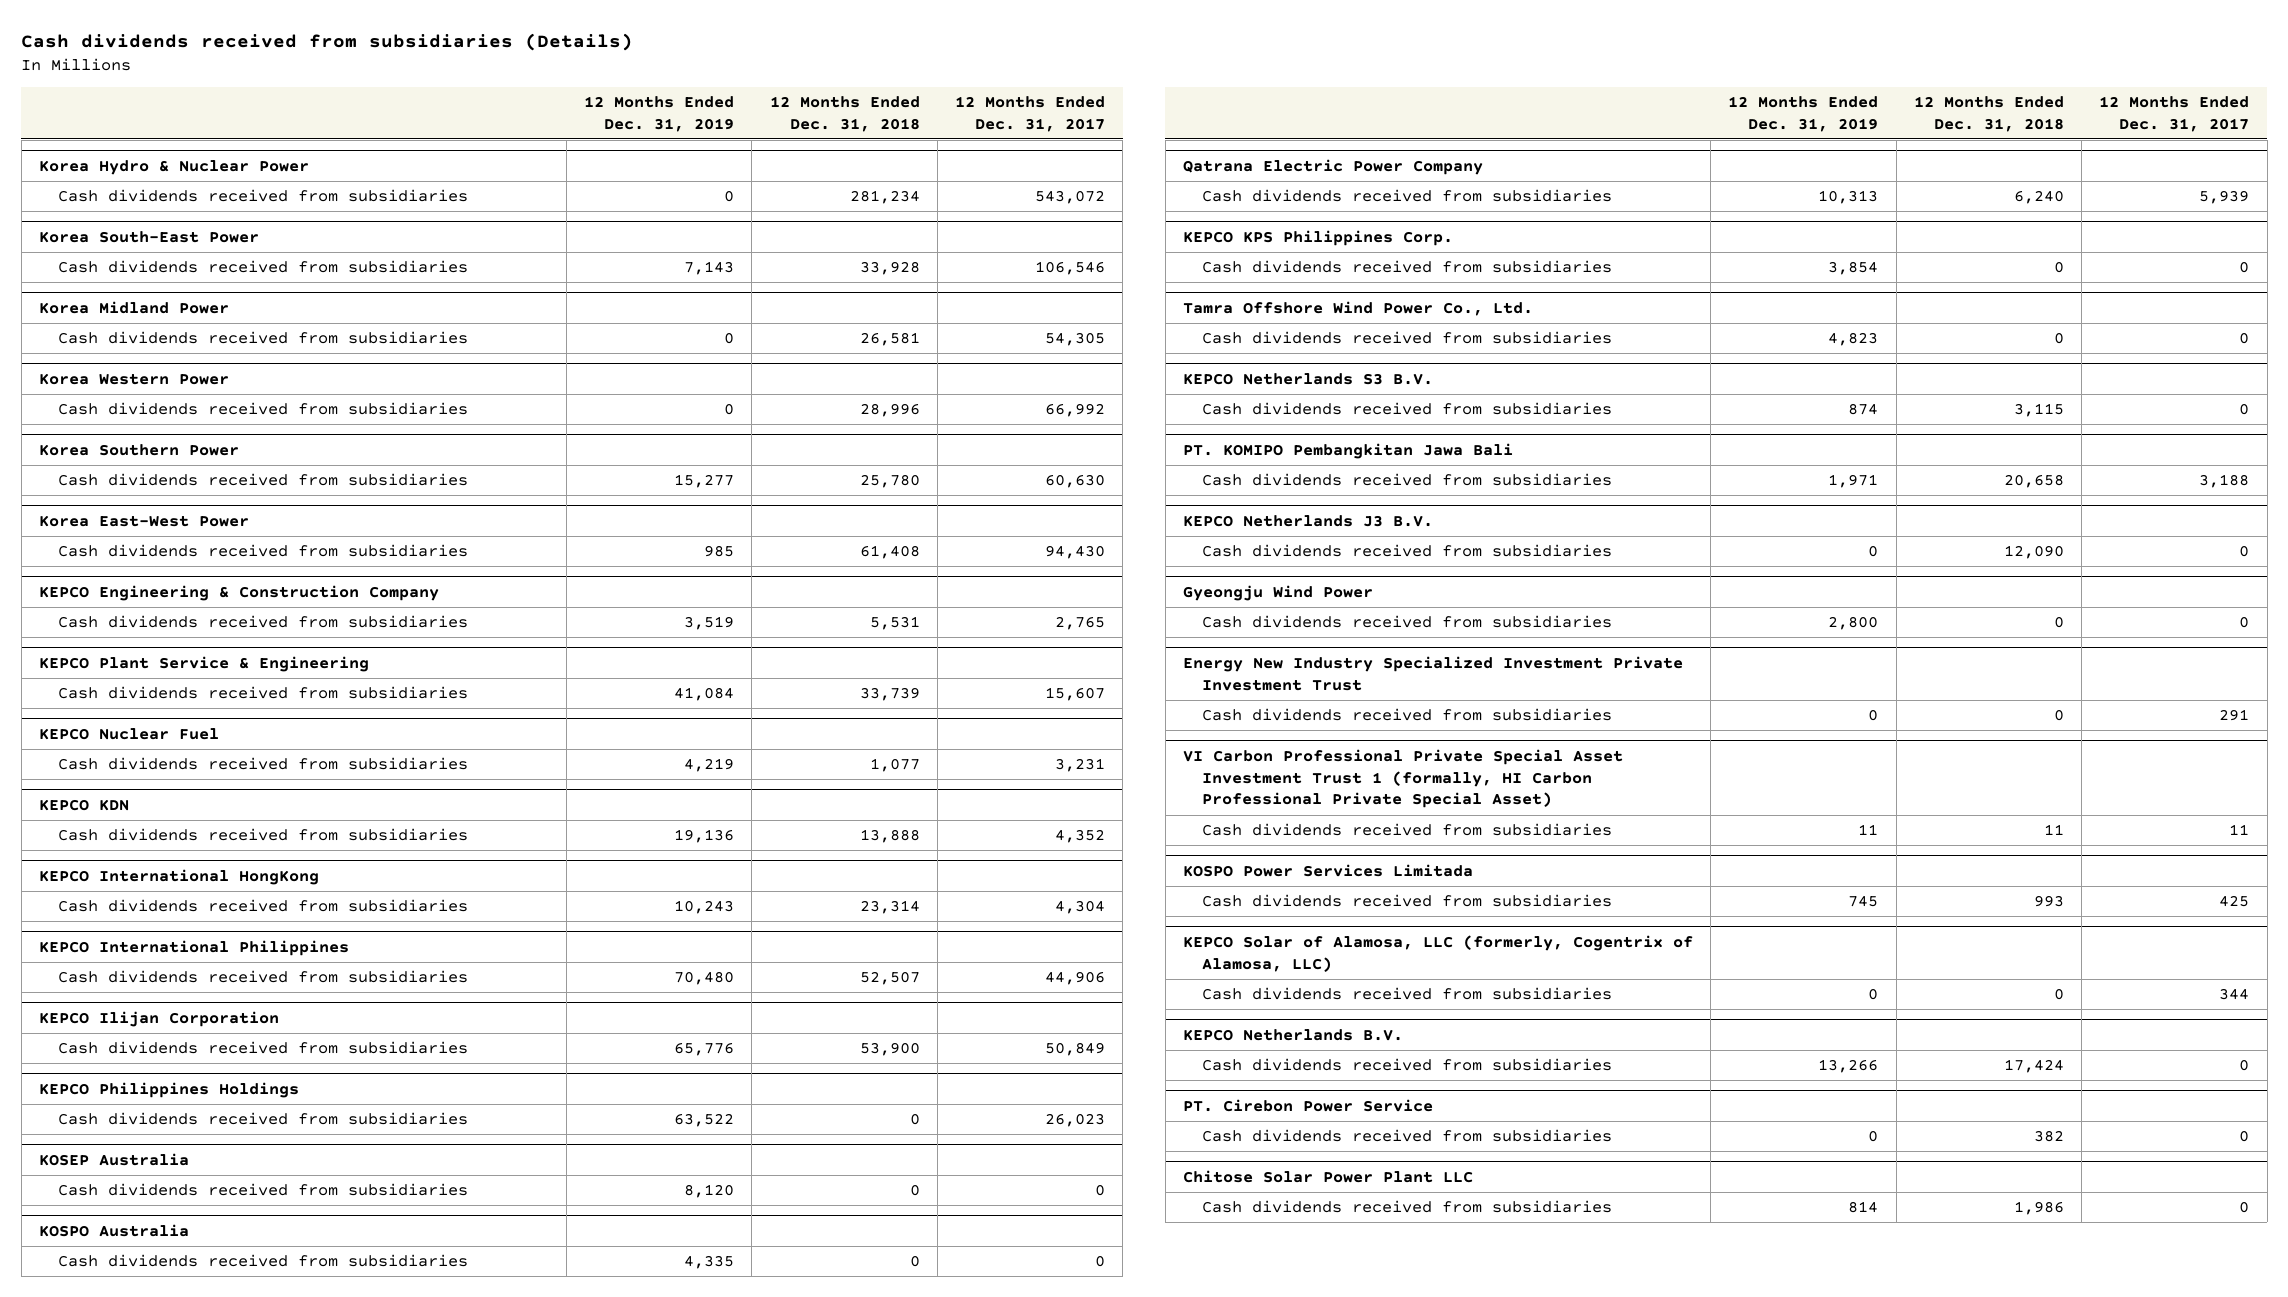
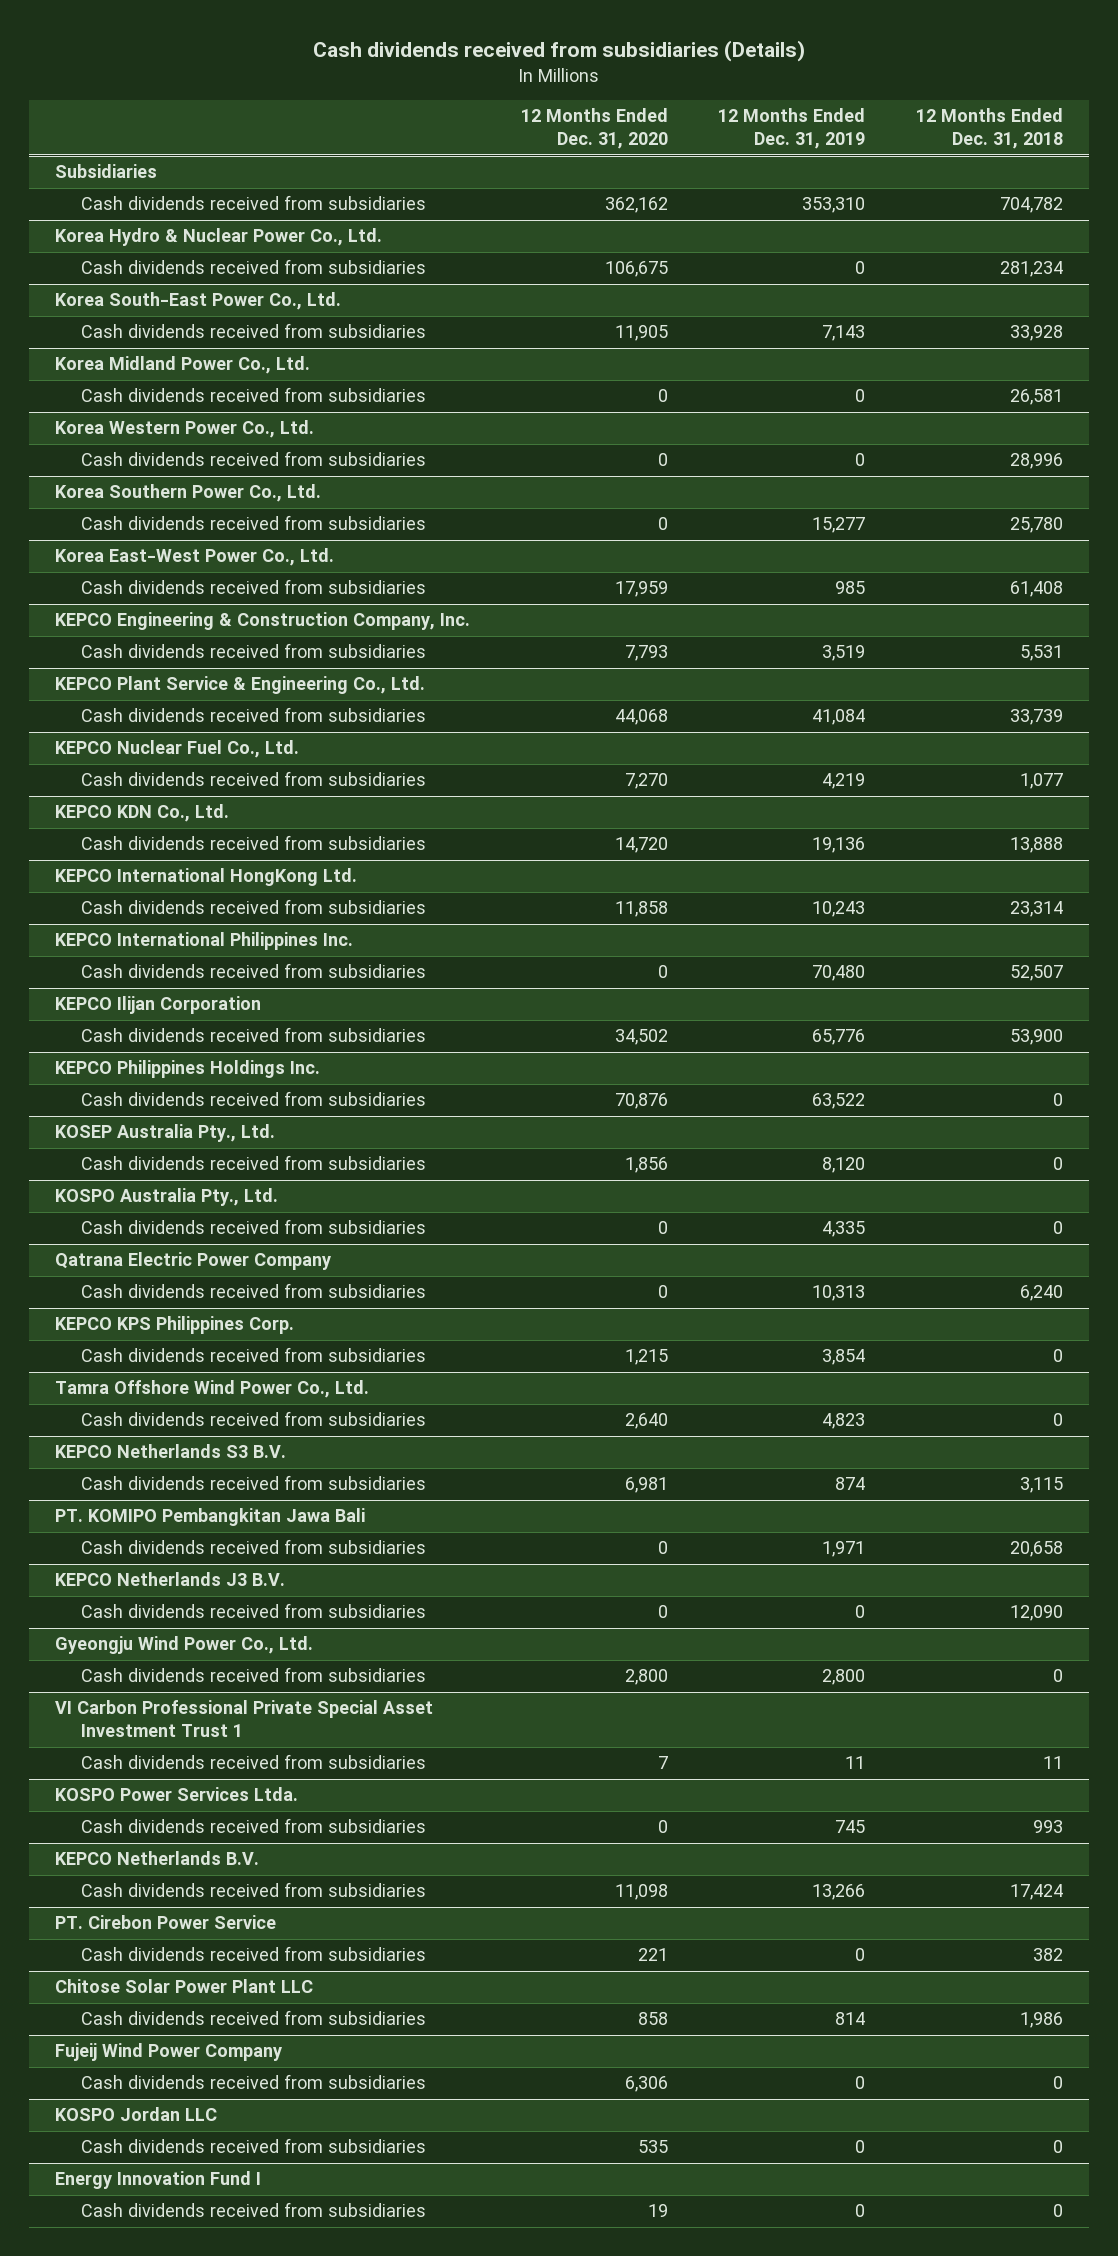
[955,96,1106,132] 12 Months Ended Dec. 31, 2017 -> none
none -> [520,108,668,149] 12 Months Ended Dec. 31, 2020
none -> [54,164,157,179] Subsidiaries
none -> [81,195,427,211] Cash dividends received from subsidiaries
[38,159,309,175] Korea Hydro & Nuclear Power -> [54,228,382,247] Korea Hydro & Nuclear Power Co., Ltd.
[38,230,259,243] Korea South-East Power -> [54,292,341,311] Korea South-East Power Co., Ltd.
[38,300,229,314] Korea Midland Power -> [54,356,310,375] Korea Midland Power Co., Ltd.
[38,372,229,385] Korea Western Power -> [54,420,314,439] Korea Western Power Co., Ltd.
[38,443,239,456] Korea Southern Power -> [54,484,321,503] Korea Southern Power Co., Ltd.
[38,514,249,527] Korea East-West Power -> [54,548,334,567] Korea East-West Power Co., Ltd.
[38,584,439,601] KEPCO Engineering & Construction Company -> [54,612,470,631] KEPCO Engineering & Construction Company, Inc.
[38,655,369,672] KEPCO Plant Service & Engineering -> [54,676,425,695] KEPCO Plant Service & Engineering Co., Ltd.
[38,727,219,740] KEPCO Nuclear Fuel -> [54,740,299,759] KEPCO Nuclear Fuel Co., Ltd.
[38,798,129,811] KEPCO KDN -> [54,804,229,823] KEPCO KDN Co., Ltd.
[38,868,319,885] KEPCO International HongKong -> [54,868,357,887] KEPCO International HongKong Ltd.
[38,939,349,956] KEPCO International Philippines -> [54,932,353,951] KEPCO International Philippines Inc.
[38,1081,299,1098] KEPCO Philippines Holdings -> [54,1060,320,1079] KEPCO Philippines Holdings Inc.
[38,1152,189,1166] KOSEP Australia -> [54,1124,275,1143] KOSEP Australia Pty., Ltd.
[38,1223,189,1237] KOSPO Australia -> [54,1188,278,1207] KOSPO Australia Pty., Ltd.
[1182,584,1373,601] Gyeongju Wind Power -> [54,1636,313,1655] Gyeongju Wind Power Co., Ltd.
[1182,655,1683,691] Energy New Industry Specialized Investment Private Investment Trust -> none
[1202,708,1613,722] Cash dividends received from subsidiaries -> none
[1182,748,1623,809] VI Carbon Professional Private Special Asset Investment Trust 1 (formally, HI Carbon Professional Private Special Asset) -> [54,1700,433,1738] VI Carbon Professional Private Special Asset Investment Trust 1
[1182,863,1473,877] KOSPO Power Services Limitada -> [54,1787,298,1802] KOSPO Power Services Ltda.
[1182,934,1693,972] KEPCO Solar of Alamosa, LLC (formerly, Cogentrix of Alamosa, LLC) -> none
[1202,987,1613,1001] Cash dividends received from subsidiaries -> none
none -> [54,2043,282,2062] Fujeij Wind Power Company
none -> [81,2074,427,2090] Cash dividends received from subsidiaries
none -> [54,2107,217,2122] KOSPO Jordan LLC
none -> [81,2138,427,2154] Cash dividends received from subsidiaries
none -> [54,2171,261,2190] Energy Innovation Fund I
none -> [81,2202,427,2218] Cash dividends received from subsidiaries

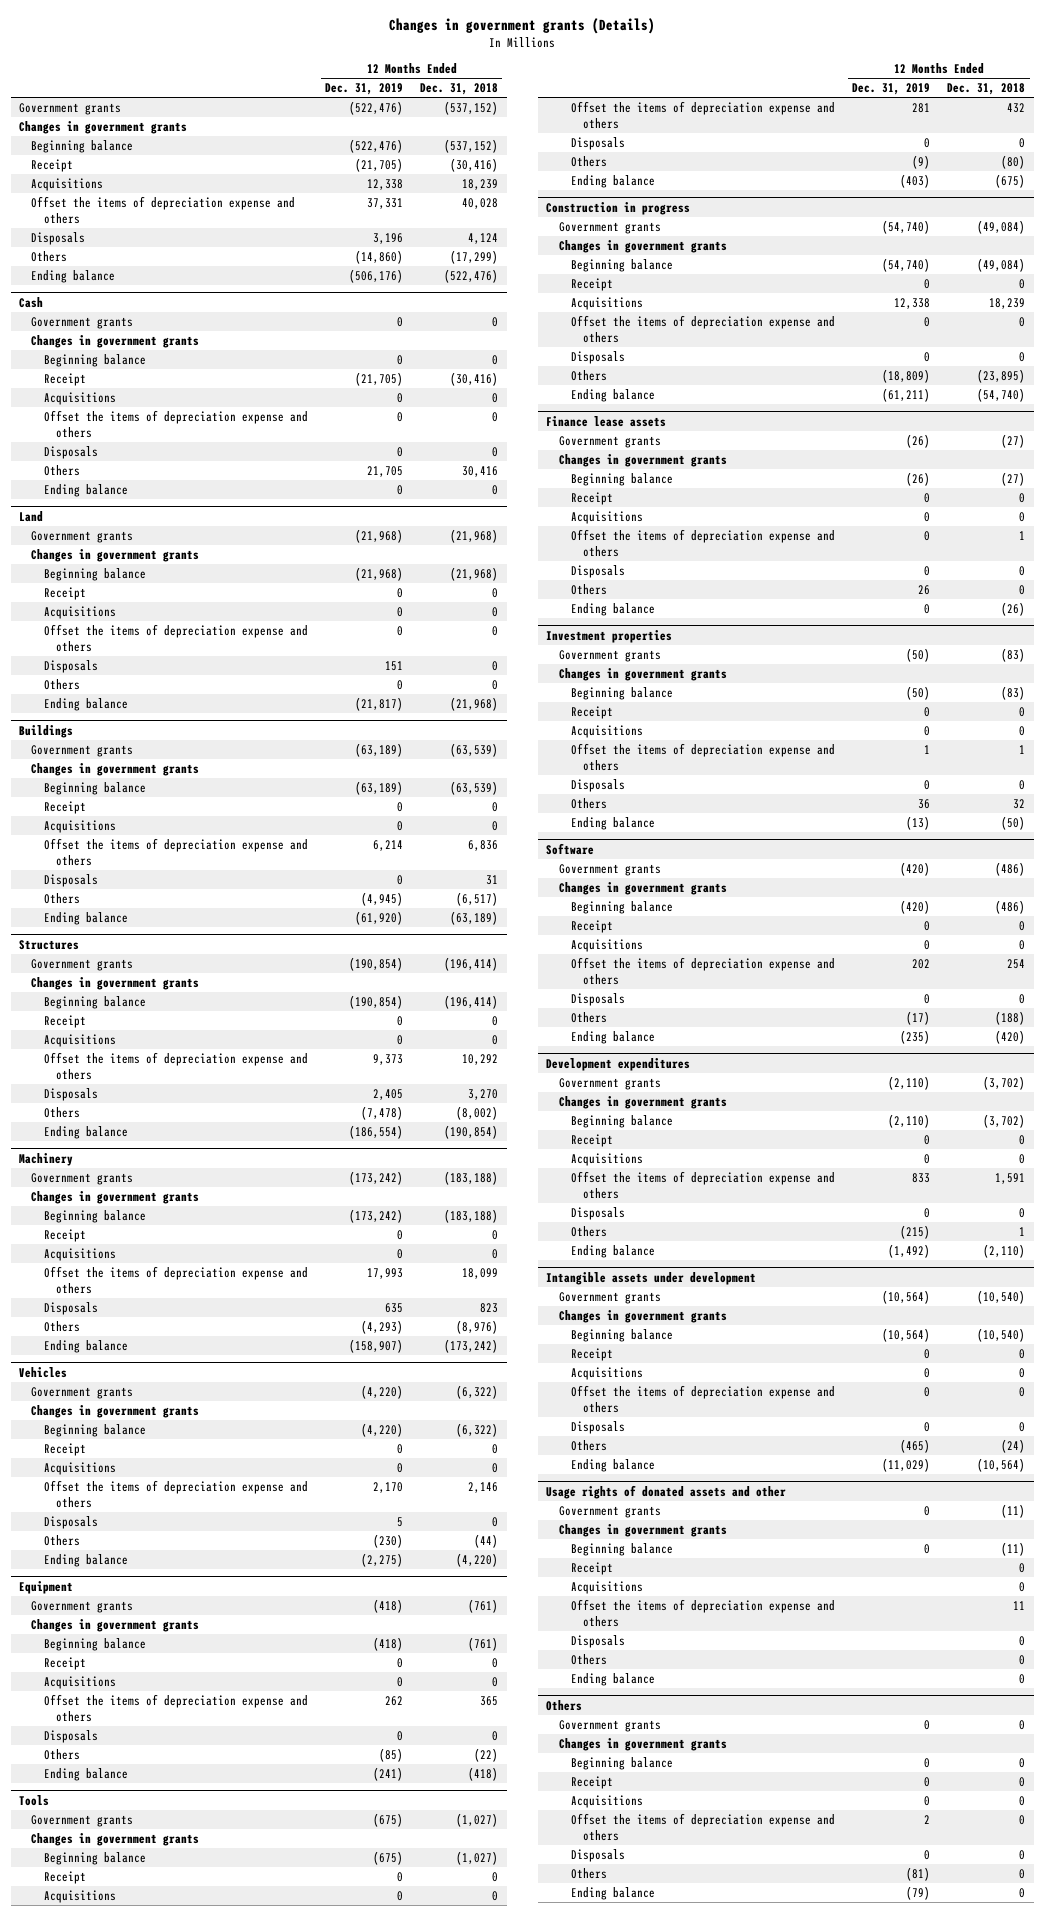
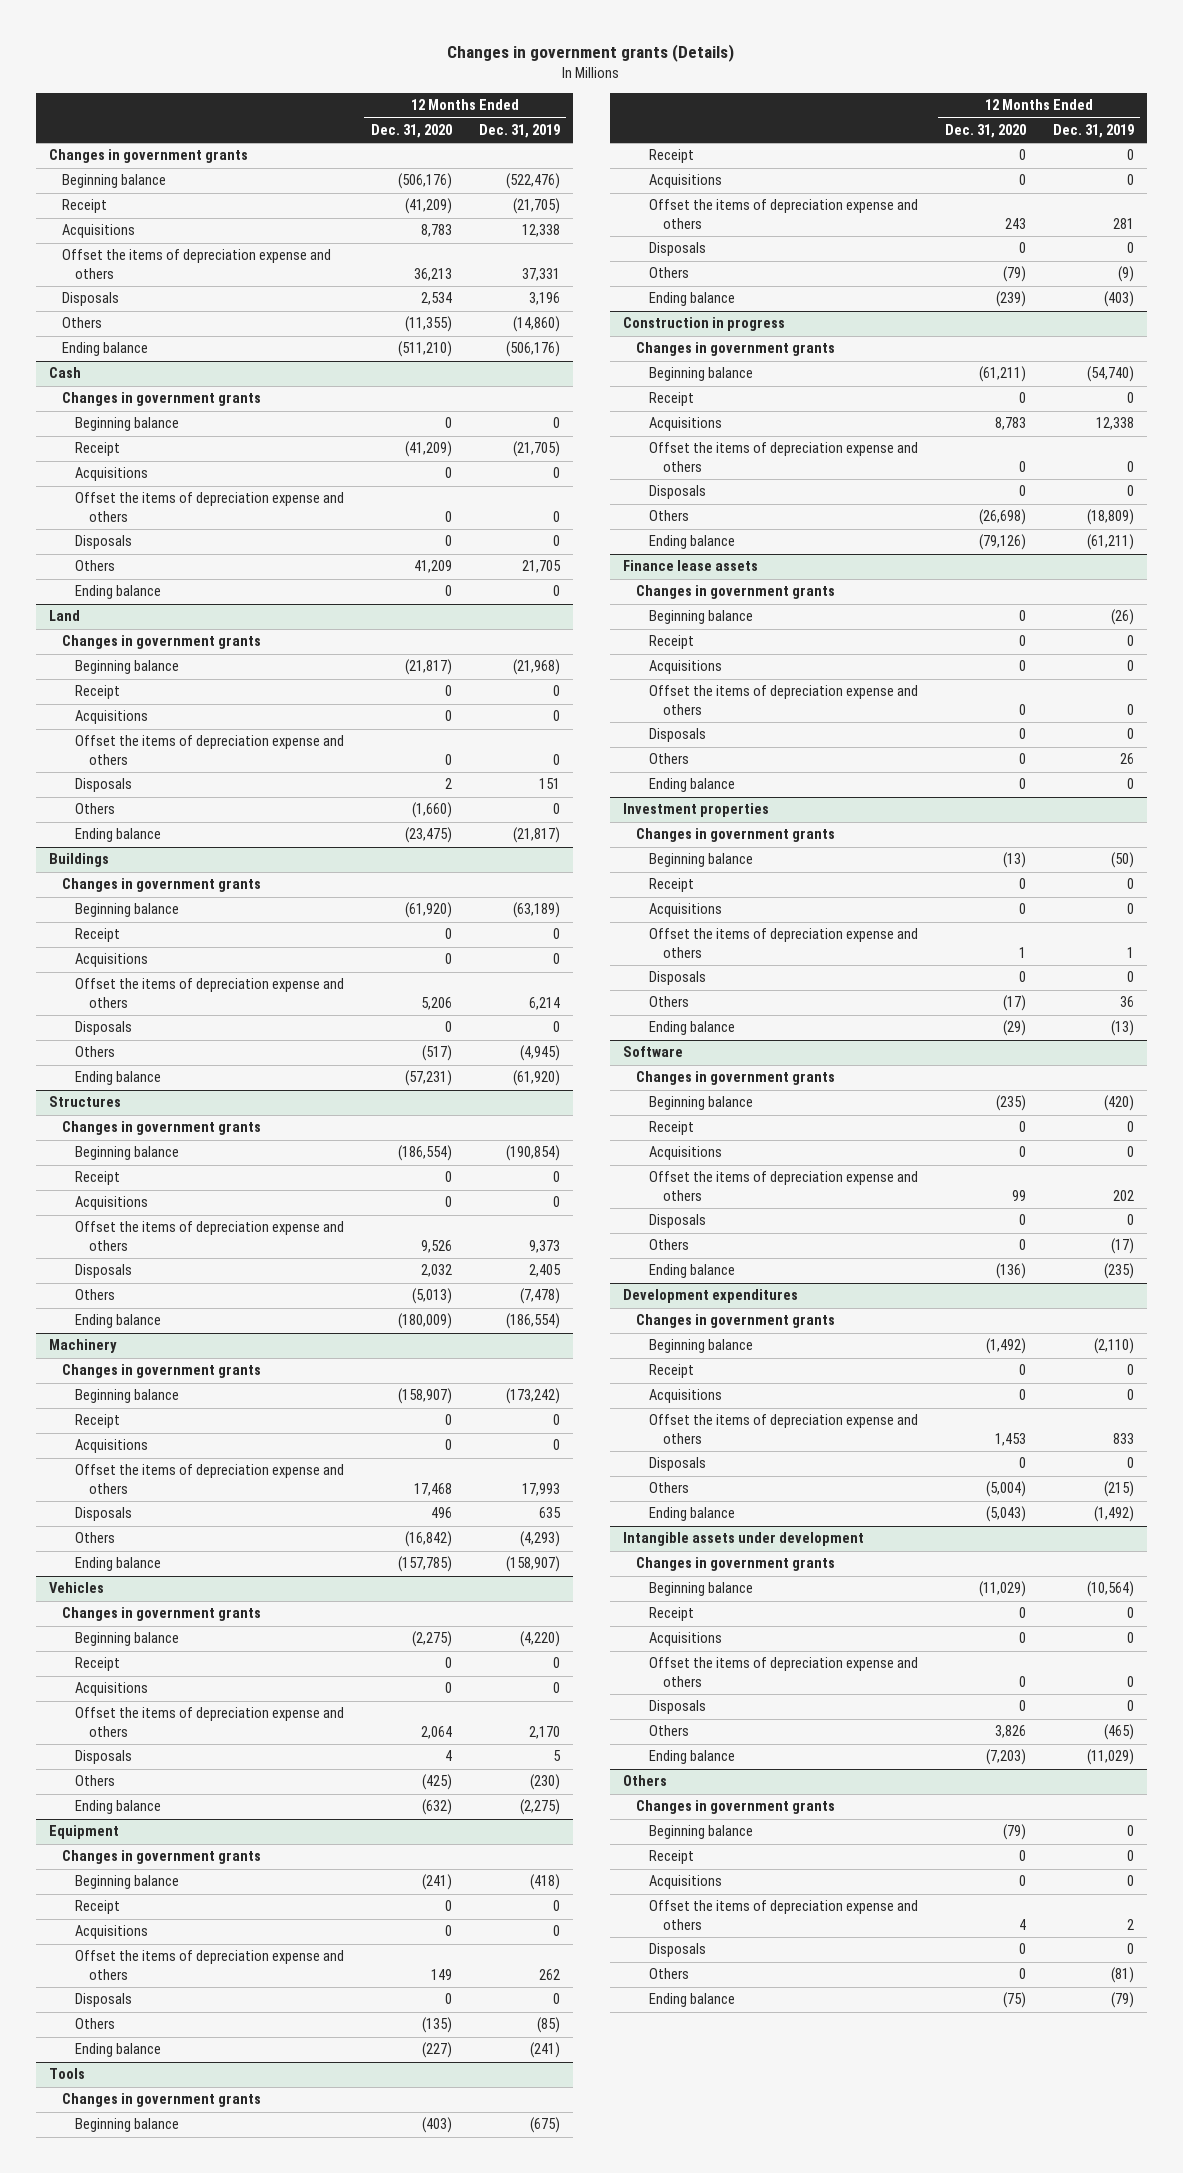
[420,83,499,96] Dec. 31, 2018 -> none
none -> [371,123,453,138] Dec. 31, 2020
[19,102,122,115] Government grants -> none
[31,316,134,329] Government grants -> none
[31,530,134,543] Government grants -> none
[31,744,134,757] Government grants -> none
[31,958,134,971] Government grants -> none
[31,1172,134,1185] Government grants -> none
[31,1386,134,1399] Government grants -> none
[31,1600,134,1613] Government grants -> none
[31,1814,134,1827] Government grants -> none
[558,221,661,234] Government grants -> none
[558,435,661,448] Government grants -> none
[558,649,661,662] Government grants -> none
[558,863,661,876] Government grants -> none
[558,1077,661,1090] Government grants -> none
[558,1291,661,1304] Government grants -> none
[546,1484,787,1499] Usage rights of donated assets and other -> none
[558,1505,661,1518] Government grants -> none
[558,1523,727,1537] Changes in government grants -> none
[571,1542,674,1556] Beginning balance -> none
[571,1561,614,1575] Receipt -> none
[571,1580,644,1594] Acquisitions -> none
[571,1598,836,1627] Offset the items of depreciation expense and others -> none
[571,1634,626,1648] Disposals -> none
[571,1653,608,1665] Others -> none
[571,1672,656,1686] Ending balance -> none
[558,1719,661,1732] Government grants -> none

